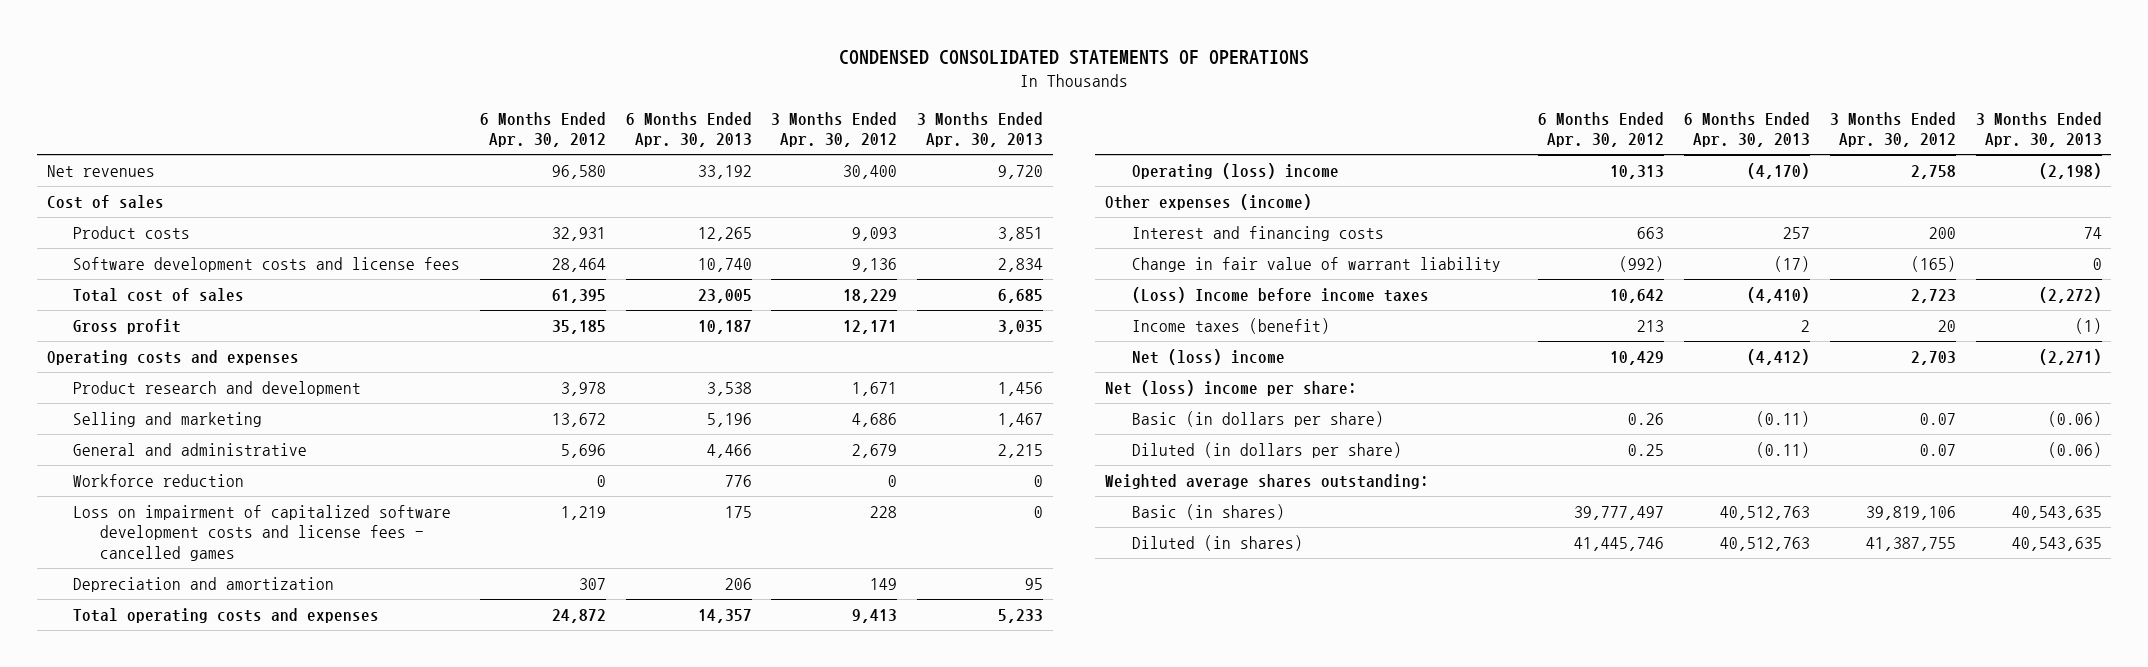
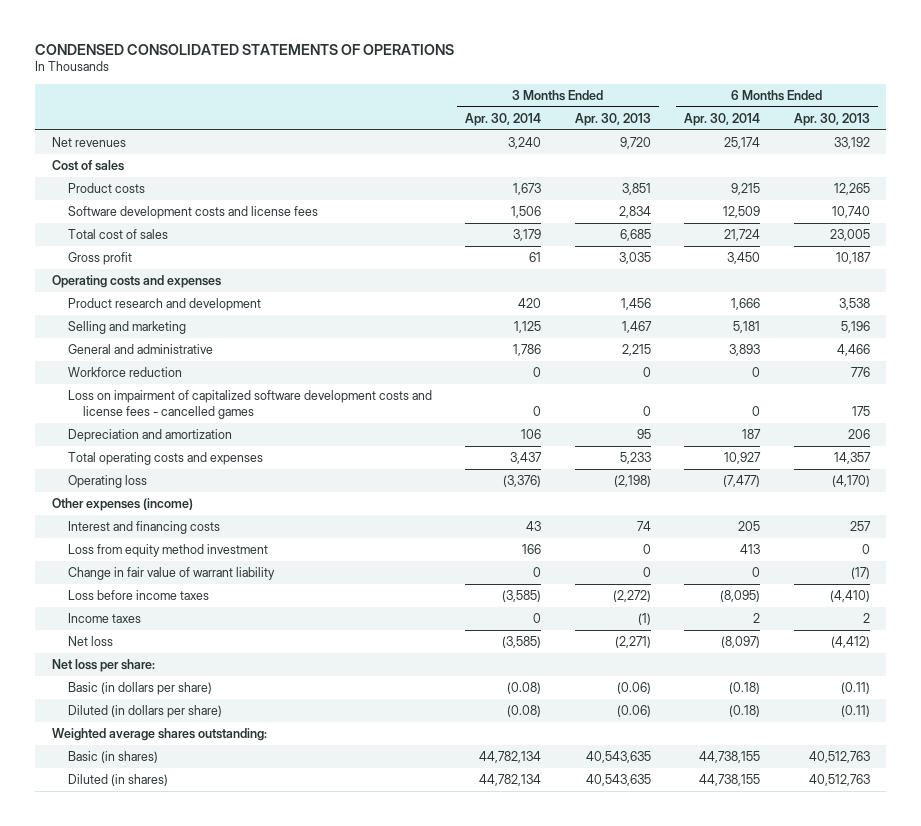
[480,111,607,148] 6 Months Ended Apr. 30, 2012 -> none
[771,111,898,148] 3 Months Ended Apr. 30, 2012 -> none
none -> [465,112,542,126] Apr. 30, 2014
none -> [684,112,761,126] Apr. 30, 2014
[1131,162,1339,179] Operating (loss) income -> [67,475,147,489] Operating loss
none -> [67,544,268,558] Loss from equity method investment
[1131,286,1429,303] (Loss) Income before income taxes -> [67,590,209,601] Loss before income taxes
[1131,317,1330,334] Income taxes (benefit) -> [67,613,141,624] Income taxes
[1131,348,1285,365] Net (loss) income -> [67,636,113,647] Net loss
[1105,379,1358,396] Net (loss) income per share: -> [51,659,155,673] Net loss per share:

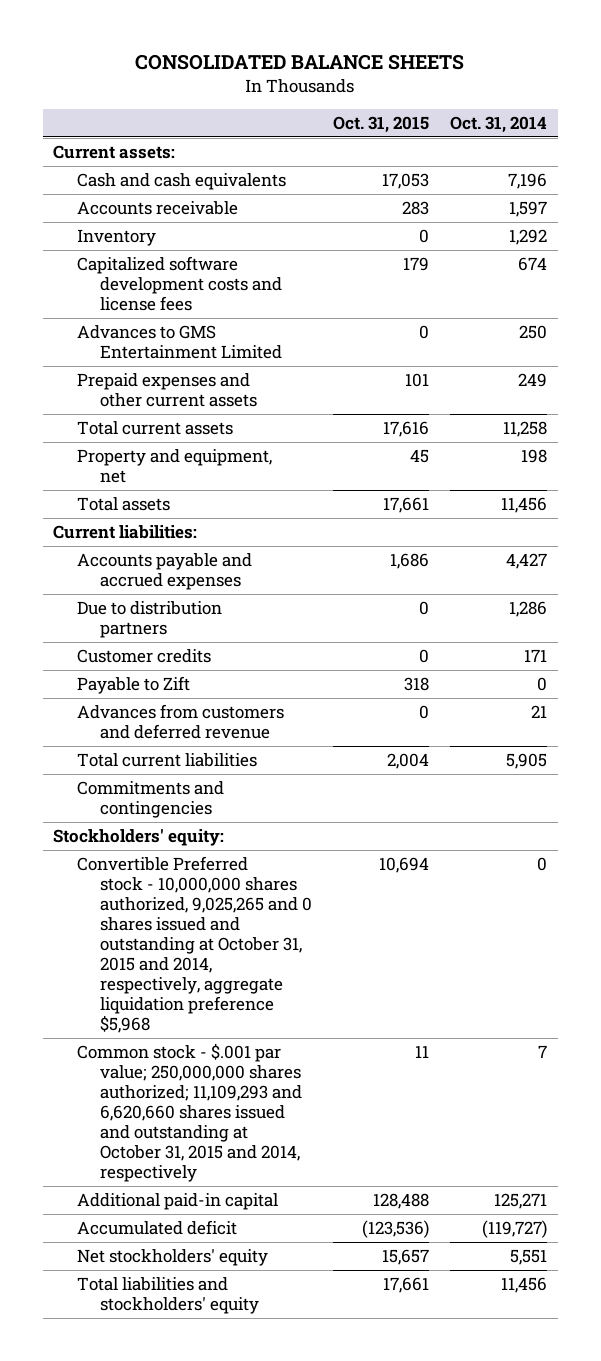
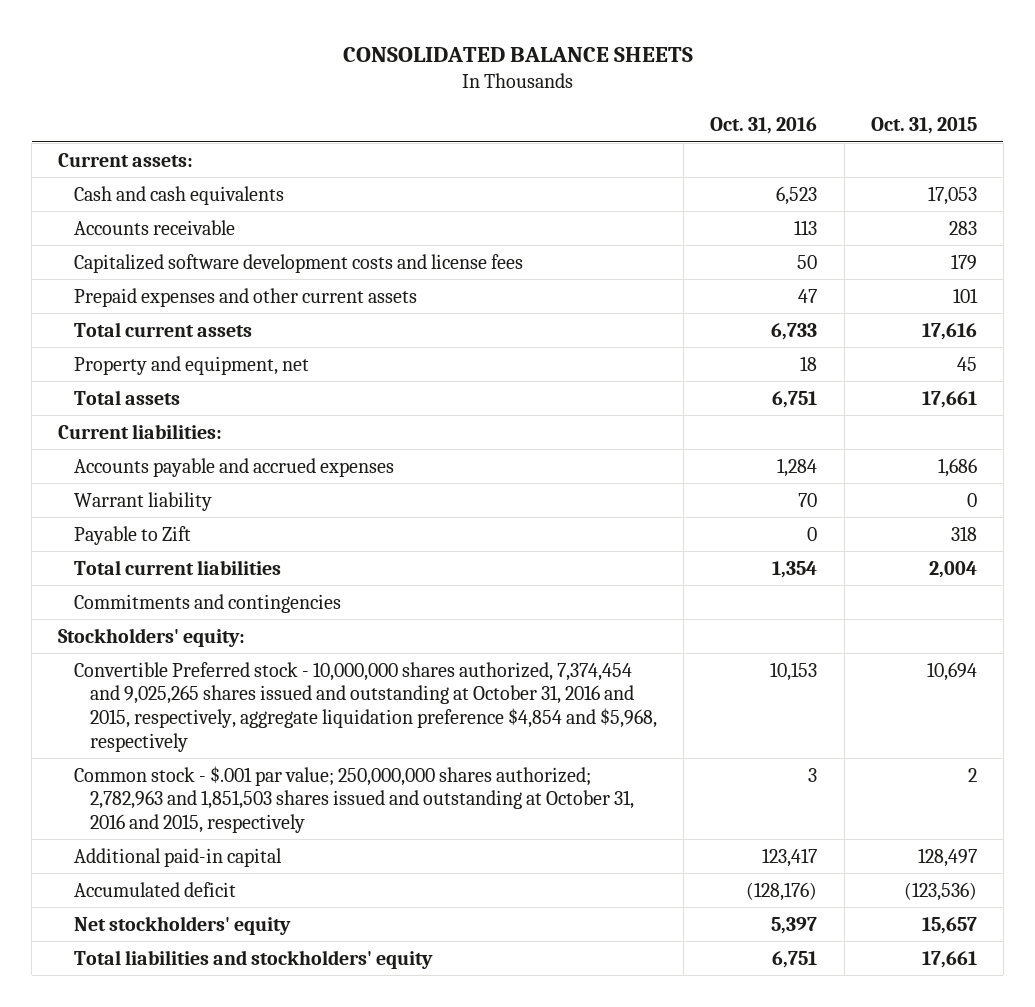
[450,115,548,133] Oct. 31, 2014 -> none
none -> [710,117,818,135] Oct. 31, 2016
[76,229,156,247] Inventory -> none
[76,325,282,360] Advances to GMS Entertainment Limited -> none
[76,601,222,639] Due to distribution partners -> none
[76,649,211,664] Customer credits -> [74,491,213,511] Warrant liability
[76,704,284,740] Advances from customers and deferred revenue -> none
[76,856,312,1033] Convertible Preferred stock - 10,000,000 shares authorized, 9,025,265 and 0 shares issued and outstanding at October 31, 2015 and 2014, respectively, aggregate liquidation preference $5,968 -> [74,661,657,752] Convertible Preferred stock - 10,000,000 shares authorized, 7,374,454 and 9,025,265 shares issued and outstanding at October 31, 2016 and 2015, respectively, aggregate liquidation preference $4,854 and $5,968, respectively
[76,1043,302,1182] Common stock - $.001 par value; 250,000,000 shares authorized; 11,109,293 and 6,620,660 shares issued and outstanding at October 31, 2015 and 2014, respectively -> [74,765,634,834] Common stock - $.001 par value; 250,000,000 shares authorized; 2,782,963 and 1,851,503 shares issued and outstanding at October 31, 2016 and 2015, respectively
[414,1045,429,1059] 11 -> [967,767,977,782] 2
[372,1193,429,1210] 128,488 -> [917,847,977,867] 128,497

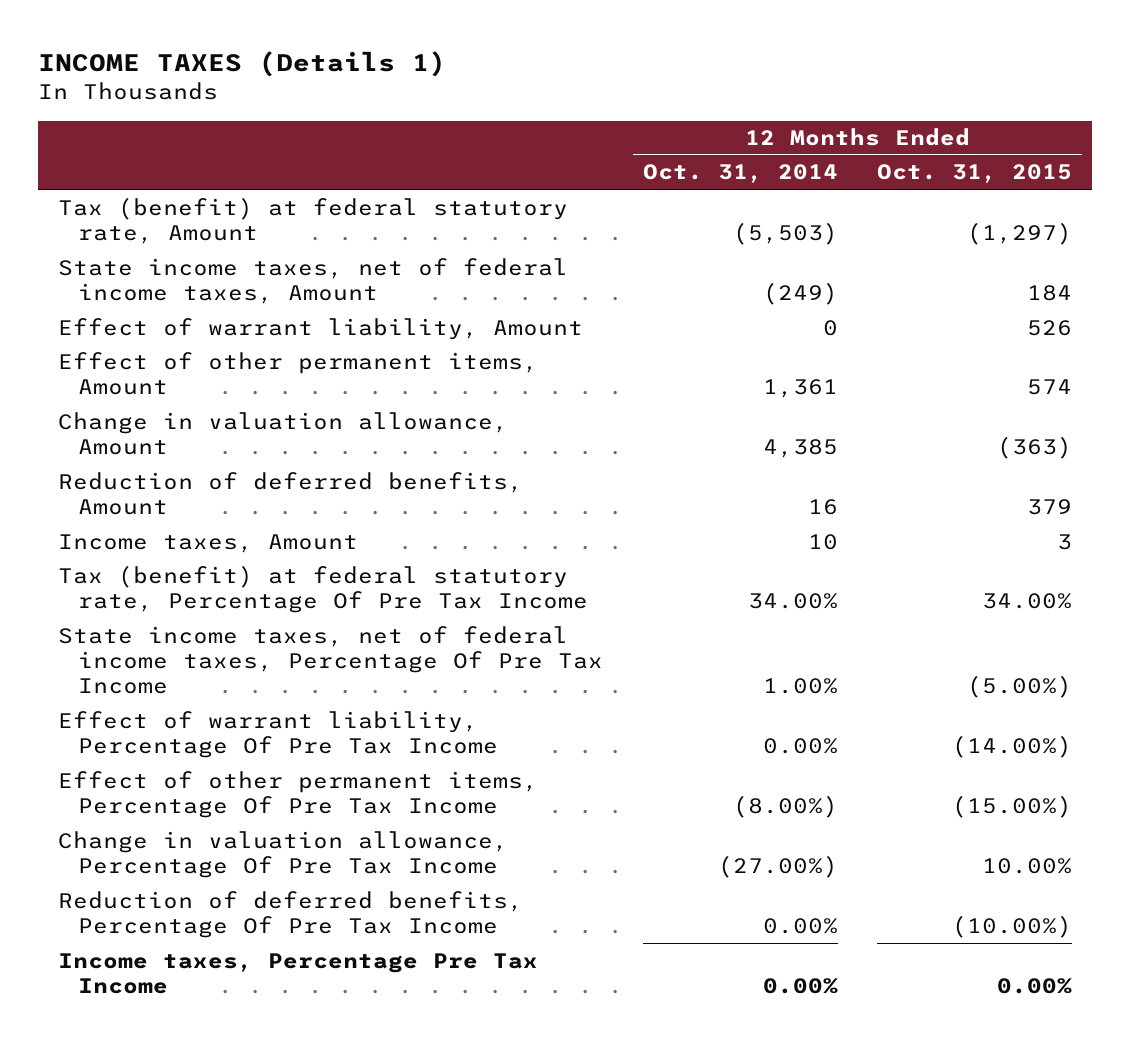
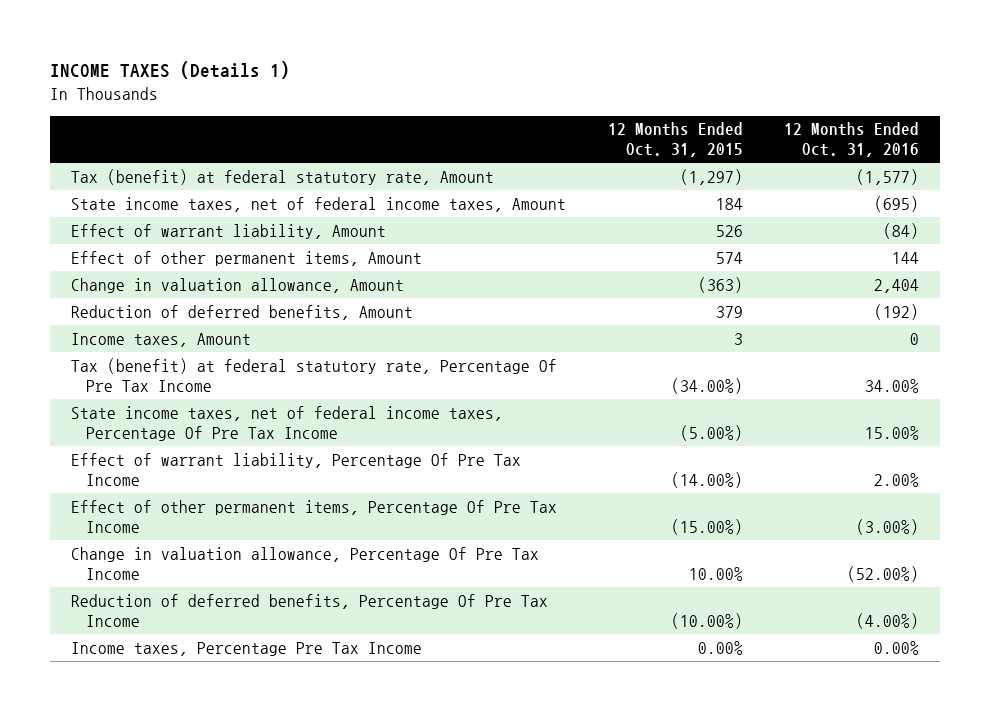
[642,164,838,184] Oct. 31, 2014 -> none
none -> [784,122,920,158] 12 Months Ended Oct. 31, 2016
[982,592,1073,609] 34.00% -> [670,377,743,394] (34.00%)

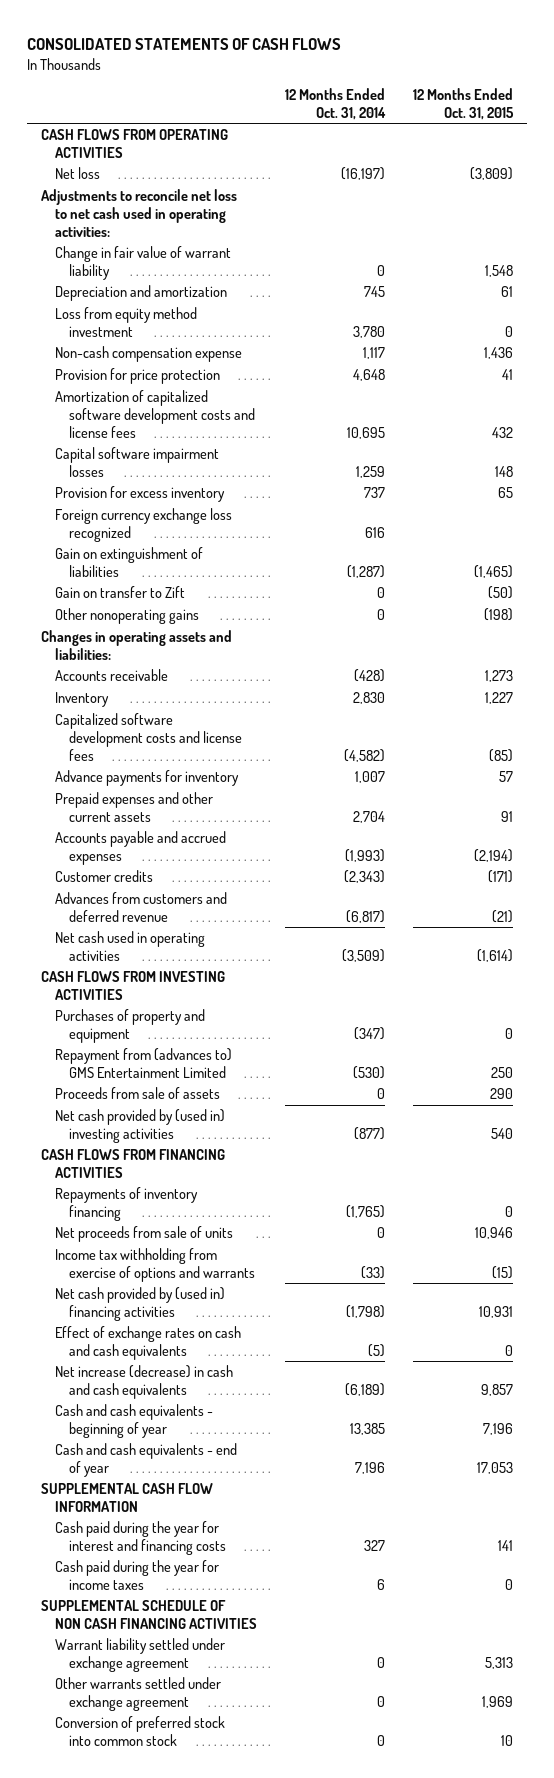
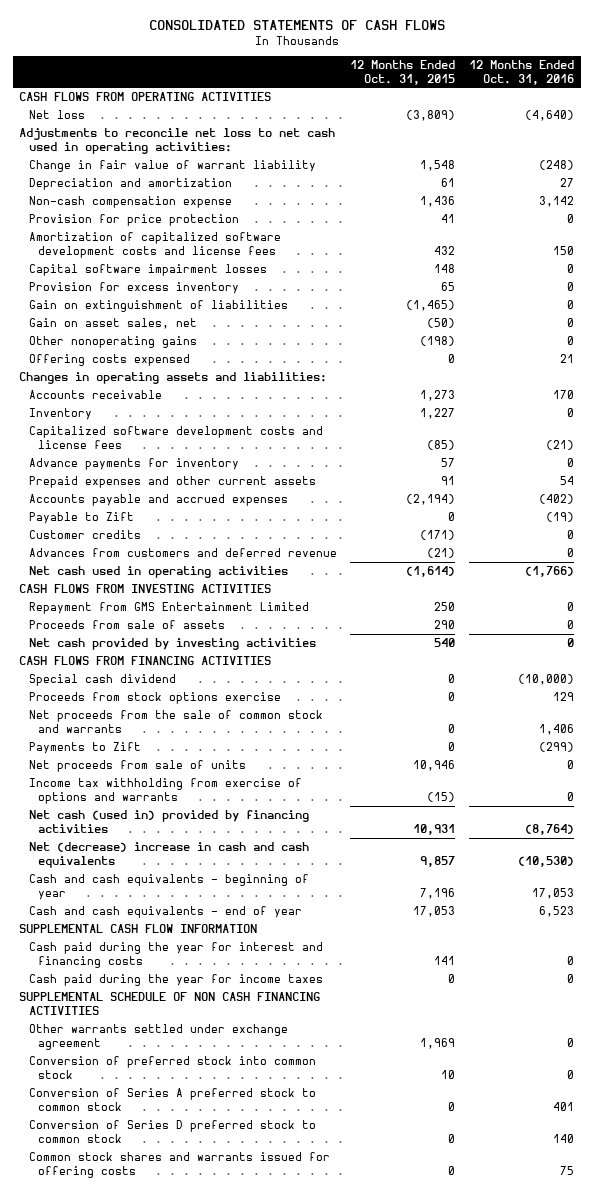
[285,88,387,120] 12 Months Ended Oct. 31, 2014 -> none
none -> [469,59,575,85] 12 Months Ended Oct. 31, 2016
[55,307,198,337] Loss from equity method investment -> none
[55,508,233,542] Foreign currency exchange loss recognized -> none
[55,586,186,599] Gain on transfer to Zift -> none
none -> [28,317,197,329] Gain on asset sales, net
none -> [28,353,190,366] Offering costs expensed
none -> [28,511,134,524] Payable to Zift
[55,1009,206,1043] Purchases of property and equipment -> none
[55,1048,233,1078] Repayment from (advances to) GMS Entertainment Limited -> [28,601,309,614] Repayment from GMS Entertainment Limited
[55,1109,226,1143] Net cash provided by (used in) investing activities -> [28,637,316,650] Net cash provided by investing activities
[55,1187,199,1221] Repayments of inventory financing -> none
none -> [28,673,176,686] Special cash dividend
none -> [28,691,281,704] Proceeds from stock options exercise
none -> [28,709,323,734] Net proceeds from the sale of common stock and warrants
none -> [28,741,141,754] Payments to Zift
[55,1326,242,1360] Effect of exchange rates on cash and cash equivalents -> none
[55,1287,226,1321] Net cash provided by (used in) financing activities -> [28,809,309,834] Net cash (used in) provided by financing activities
[55,1365,234,1399] Net increase (decrease) in cash and cash equivalents -> [28,841,309,869] Net (decrease) increase in cash and cash equivalents
[55,1638,226,1672] Warrant liability settled under exchange agreement -> none
none -> [28,1087,316,1112] Conversion of Series A preferred stock to common stock
none -> [28,1119,316,1144] Conversion of Series D preferred stock to common stock
none -> [28,1151,330,1179] Common stock shares and warrants issued for offering costs

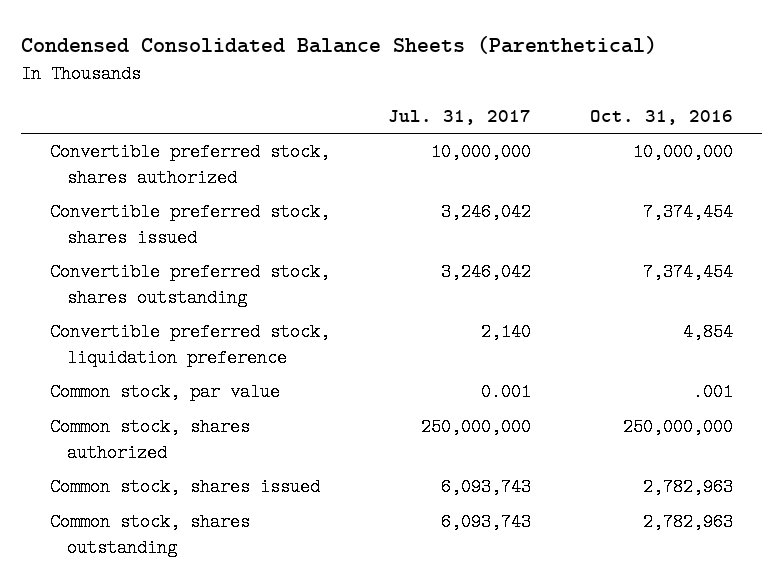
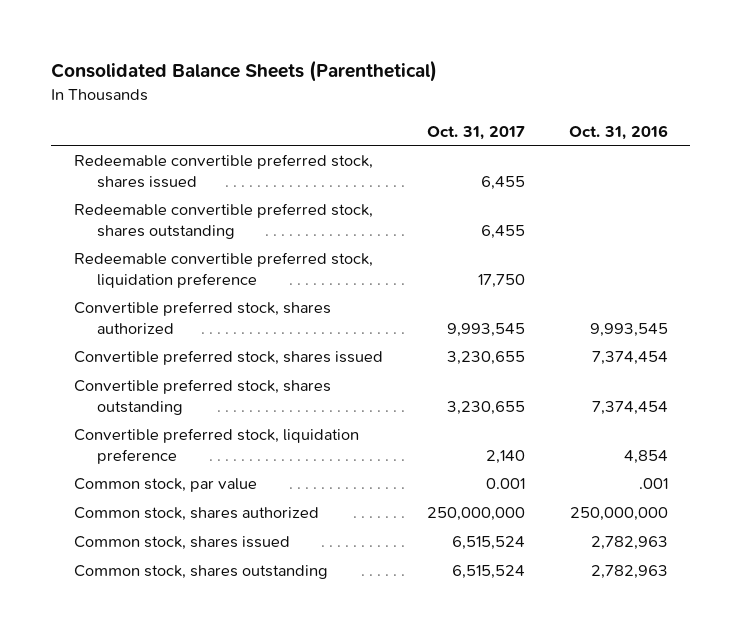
[21,35,658,54] Condensed Consolidated Balance Sheets (Parenthetical) -> [51,60,438,83] Consolidated Balance Sheets (Parenthetical)
[388,110,532,126] Jul. 31, 2017 -> none
none -> [426,125,525,140] Oct. 31, 2017
none -> [73,154,373,188] Redeemable convertible preferred stock, shares issued
none -> [73,203,373,239] Redeemable convertible preferred stock, shares outstanding
none -> [73,252,373,288] Redeemable convertible preferred stock, liquidation preference
[632,143,733,162] 10,000,000 -> [590,322,669,337] 9,993,545

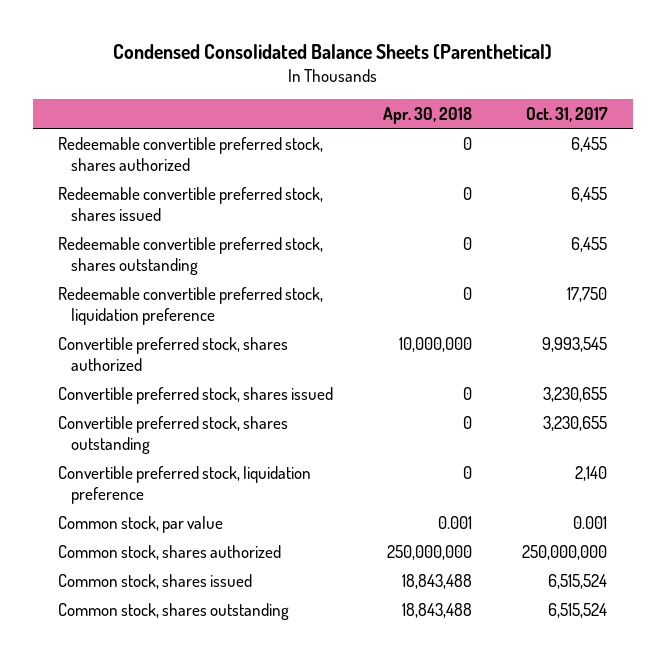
[51,60,438,83] Consolidated Balance Sheets (Parenthetical) -> [112,44,552,61] Condensed Consolidated Balance Sheets (Parenthetical)
[569,124,669,140] Oct. 31, 2016 -> none
none -> [383,106,473,124] Apr. 30, 2018
none -> [57,136,323,171] Redeemable convertible preferred stock, shares authorized

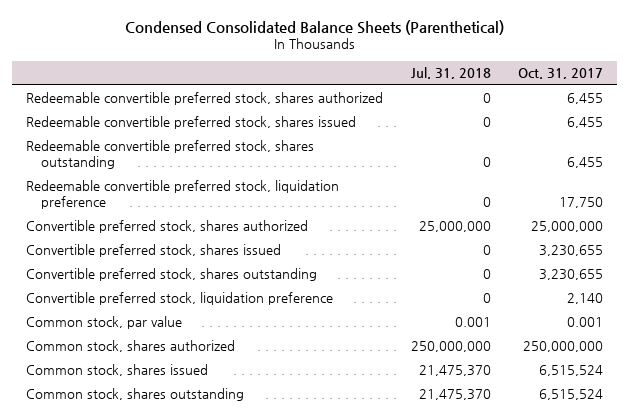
[383,106,473,124] Apr. 30, 2018 -> none
none -> [410,67,491,80] Jul. 31, 2018
[542,336,608,352] 9,993,545 -> [531,221,604,233] 25,000,000

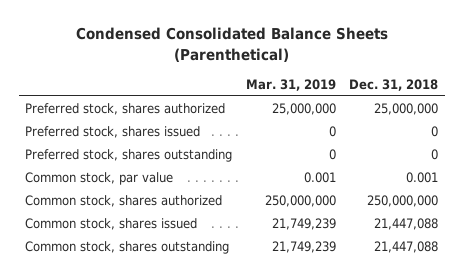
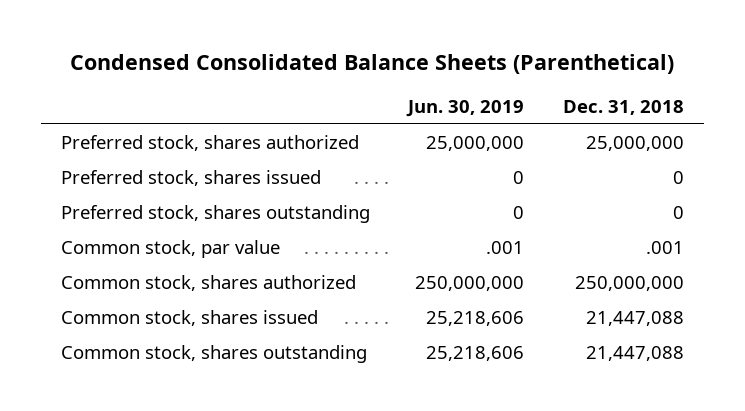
[245,79,336,92] Mar. 31, 2019 -> none
none -> [406,100,525,118] Jun. 30, 2019
[406,172,439,184] 0.001 -> [646,241,685,255] .001

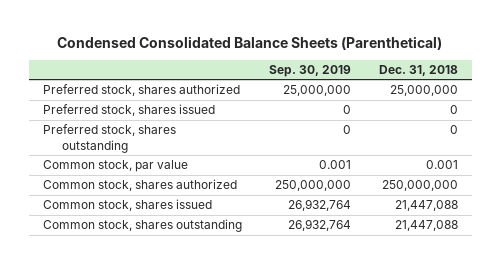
[406,100,525,118] Jun. 30, 2019 -> none
none -> [269,64,352,77] Sep. 30, 2019
[646,241,685,255] .001 -> [426,160,459,170] 0.001

